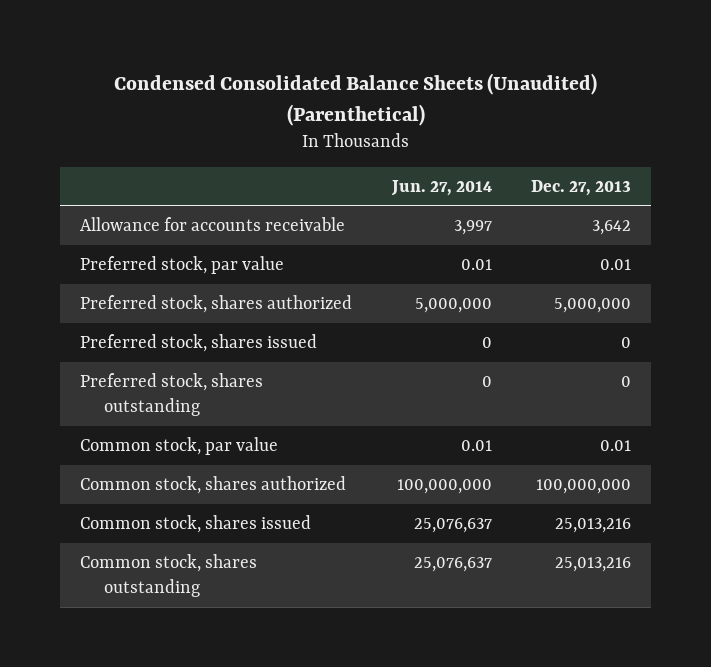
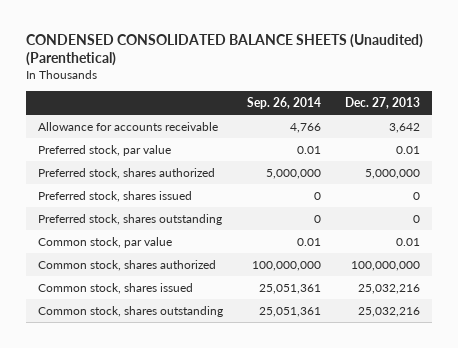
[113,73,597,126] Condensed Consolidated Balance Sheets (Unaudited) (Parenthetical) -> [26,33,424,66] CONDENSED CONSOLIDATED BALANCE SHEETS (Unaudited) (Parenthetical)
[390,179,492,196] Jun. 27, 2014 -> none
none -> [247,96,322,109] Sep. 26, 2014
[555,517,632,533] 25,013,216 -> [358,283,421,294] 25,032,216
[555,556,632,572] 25,013,216 -> [358,306,421,317] 25,032,216

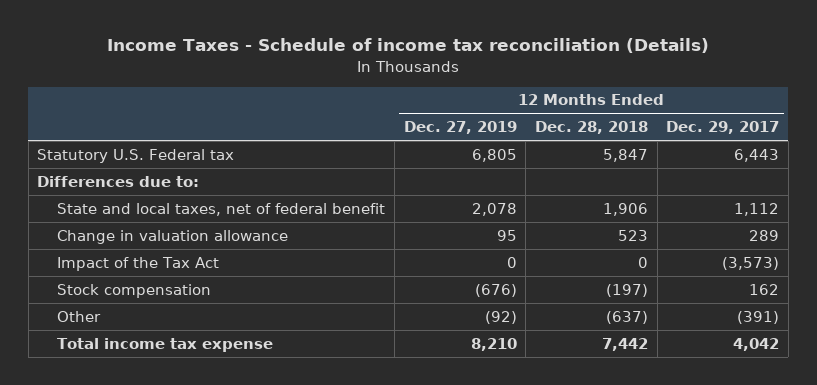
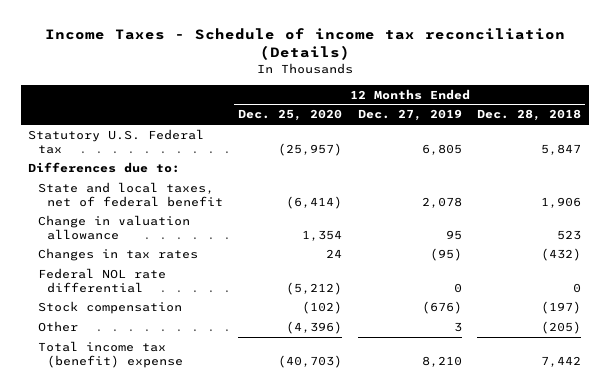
[666,121,780,135] Dec. 29, 2017 -> none
none -> [238,109,343,122] Dec. 25, 2020
[57,256,220,271] Impact of the Tax Act -> none
none -> [37,248,198,262] Changes in tax rates
none -> [37,268,166,293] Federal NOL rate differential
[484,310,517,324] (92) -> [453,322,462,333] 3
[605,310,648,324] (637) -> [540,321,581,335] (205)
[57,337,274,352] Total income tax expense -> [37,341,183,368] Total income tax (benefit) expense

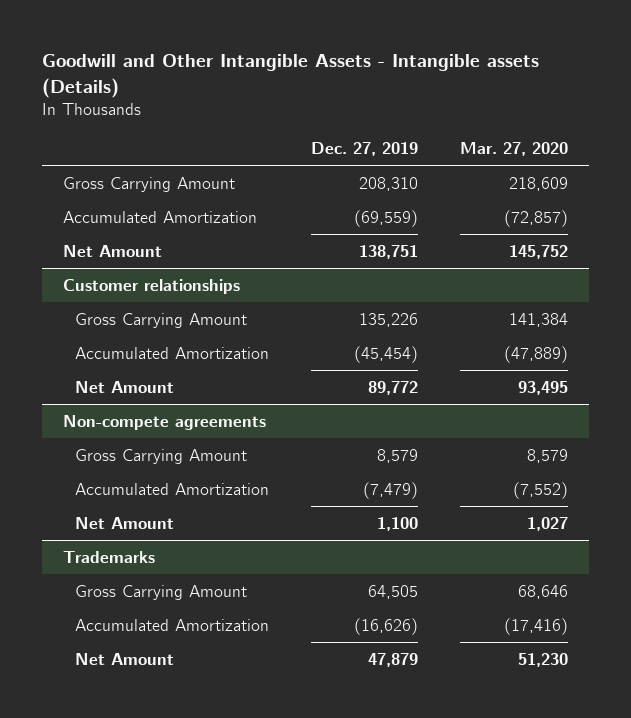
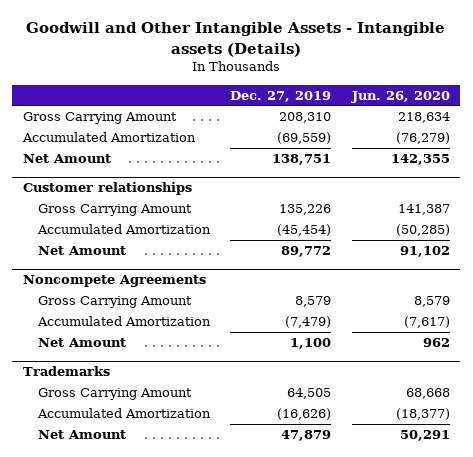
[460,141,569,156] Mar. 27, 2020 -> none
none -> [351,90,451,103] Jun. 26, 2020
[62,414,266,430] Non-compete agreements -> [22,275,206,288] Noncompete Agreements

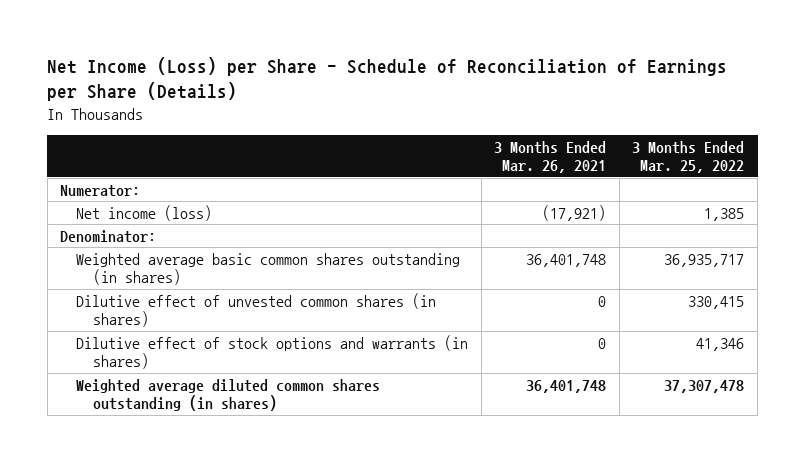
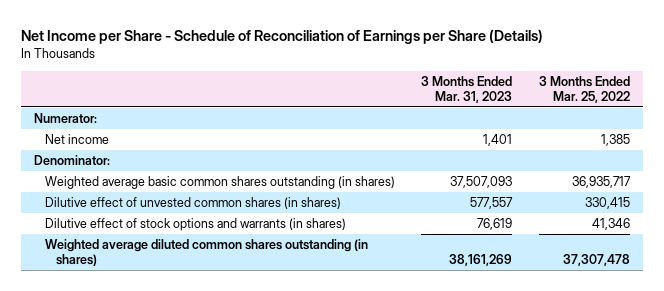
[47,56,728,101] Net Income (Loss) per Share - Schedule of Reconciliation of Earnings per Share (Details) -> [21,28,544,44] Net Income per Share - Schedule of Reconciliation of Earnings per Share (Details)
[494,140,607,174] 3 Months Ended Mar. 26, 2021 -> none
none -> [421,75,513,103] 3 Months Ended Mar. 31, 2023
[76,204,213,221] Net income (loss) -> [45,134,110,145] Net income

